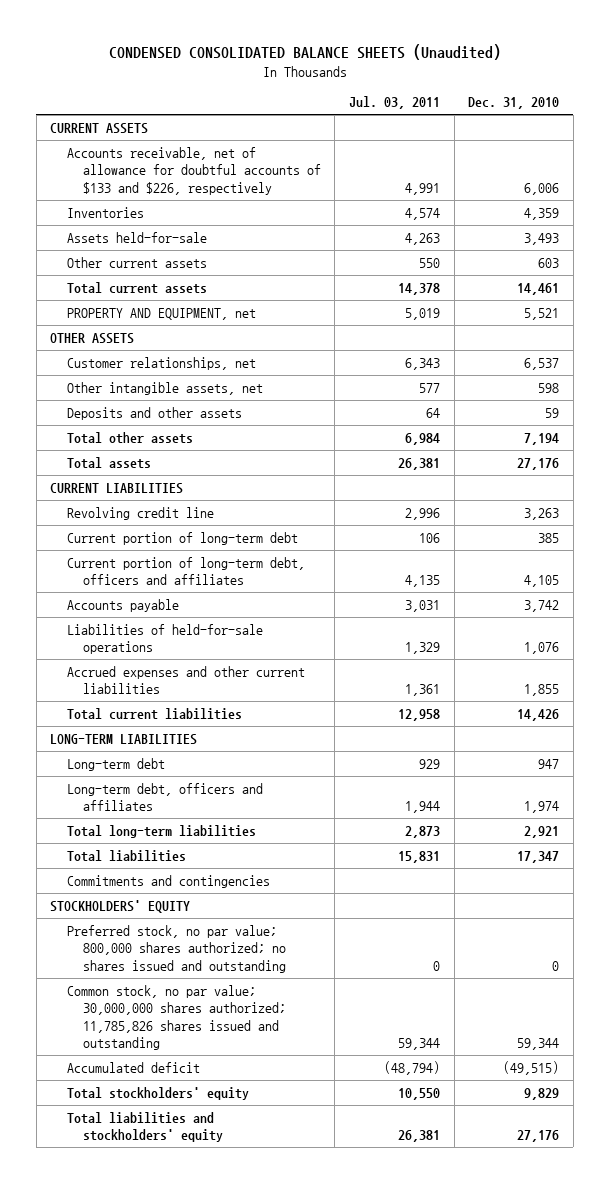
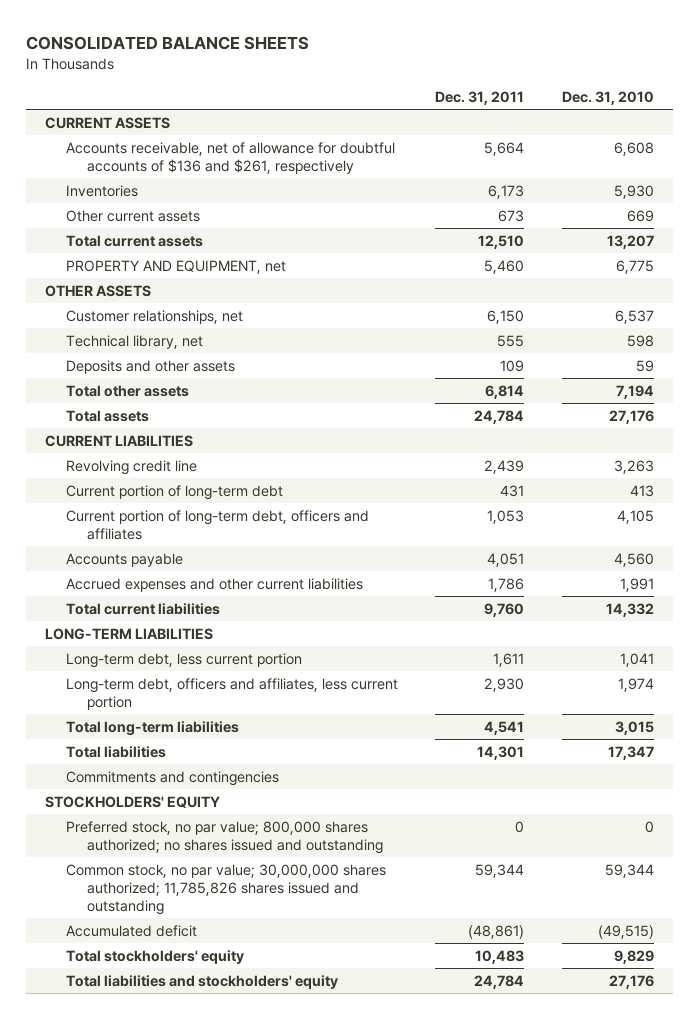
[108,44,501,61] CONDENSED CONSOLIDATED BALANCE SHEETS (Unaudited) -> [26,36,310,51] CONSOLIDATED BALANCE SHEETS
[348,96,440,110] Jul. 03, 2011 -> none
none -> [435,90,525,105] Dec. 31, 2011
[66,231,207,243] Assets held-for-sale -> none
[66,146,321,195] Accounts receivable, net of allowance for doubtful accounts of $133 and $226, respectively -> [66,141,396,174] Accounts receivable, net of allowance for doubtful accounts of $136 and $261, respectively
[524,182,560,195] 6,006 -> [613,141,654,156] 6,608
[524,207,560,220] 4,359 -> [613,184,654,199] 5,930
[538,257,560,268] 603 -> [626,209,654,222] 669
[517,282,560,295] 14,461 -> [606,234,654,249] 13,207
[524,307,560,320] 5,521 -> [615,259,654,274] 6,775
[66,381,263,395] Other intangible assets, net -> [66,334,204,349] Technical library, net
[538,532,560,543] 385 -> [629,484,654,497] 413
[66,623,263,655] Liabilities of held-for-sale operations -> none
[524,599,560,612] 3,742 -> [613,552,654,567] 4,560
[524,684,560,697] 1,855 -> [619,577,654,592] 1,991
[517,708,560,721] 14,426 -> [605,602,654,617] 14,332
[66,757,165,771] Long-term debt -> [66,652,303,668] Long-term debt, less current portion
[538,758,560,769] 947 -> [619,652,654,667] 1,041
[66,782,263,812] Long-term debt, officers and affiliates -> [66,677,399,710] Long-term debt, officers and affiliates, less current portion
[524,825,560,838] 2,921 -> [614,720,654,735] 3,015

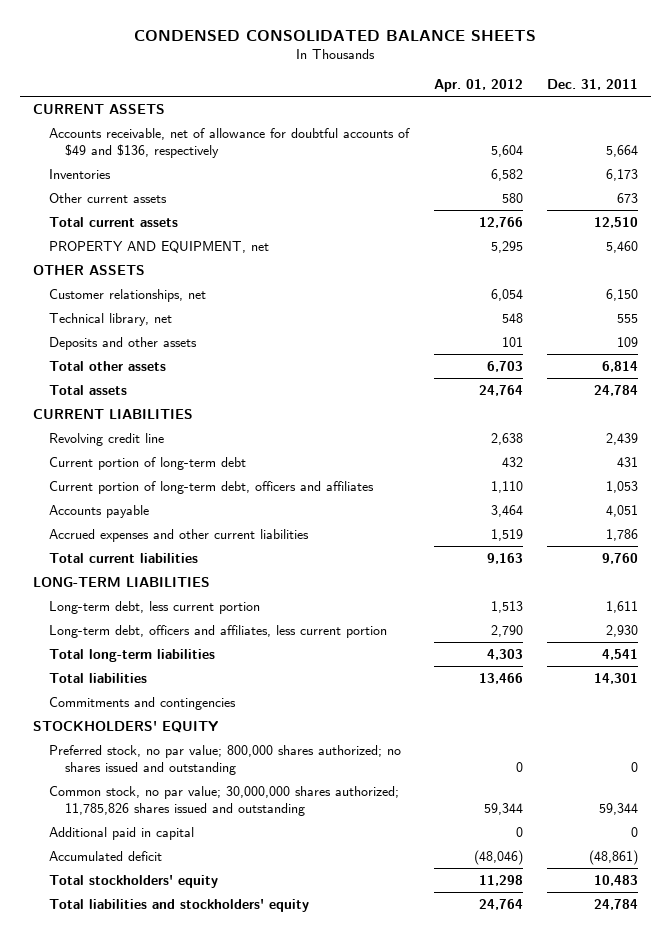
[26,36,310,51] CONSOLIDATED BALANCE SHEETS -> [134,29,537,41] CONDENSED CONSOLIDATED BALANCE SHEETS
[561,90,654,105] Dec. 31, 2010 -> none
none -> [433,78,523,92] Apr. 01, 2012
[66,141,396,174] Accounts receivable, net of allowance for doubtful accounts of $136 and $261, respectively -> [48,127,410,158] Accounts receivable, net of allowance for doubtful accounts of $49 and $136, respectively
none -> [48,826,194,840] Additional paid in capital

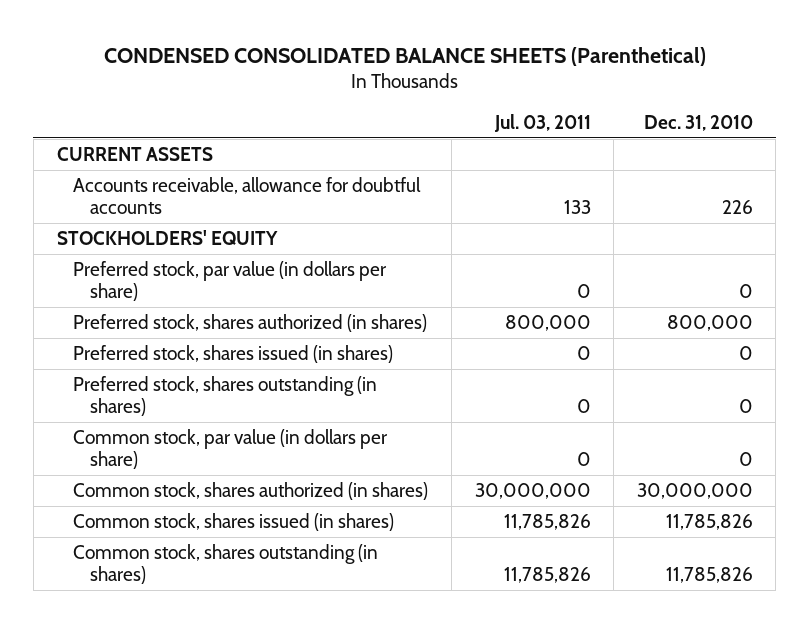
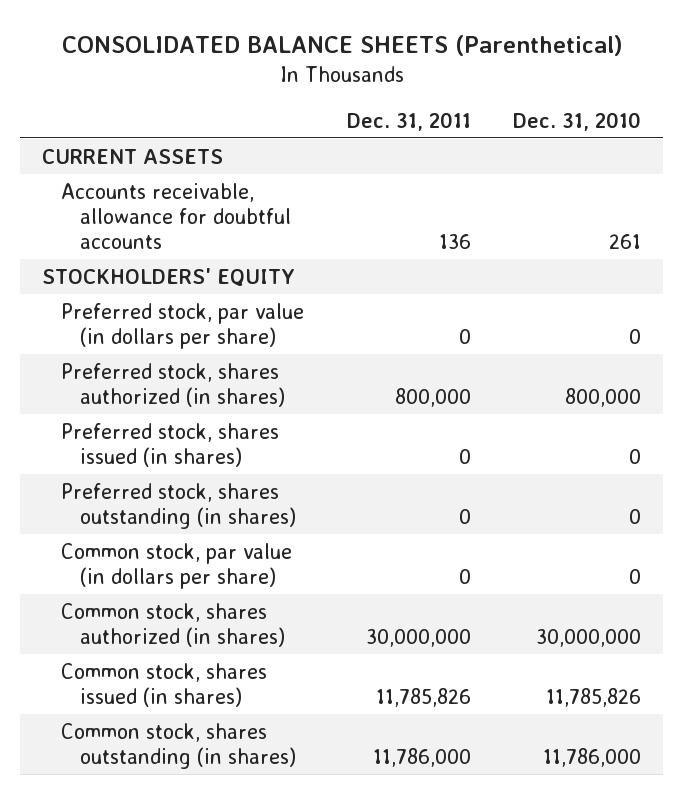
[103,46,706,66] CONDENSED CONSOLIDATED BALANCE SHEETS (Parenthetical) -> [61,35,623,57] CONSOLIDATED BALANCE SHEETS (Parenthetical)
[493,113,591,132] Jul. 03, 2011 -> none
none -> [346,111,471,131] Dec. 31, 2011
[721,200,753,215] 226 -> [609,234,642,250] 261
[665,567,753,584] 11,785,826 -> [543,747,642,767] 11,786,000

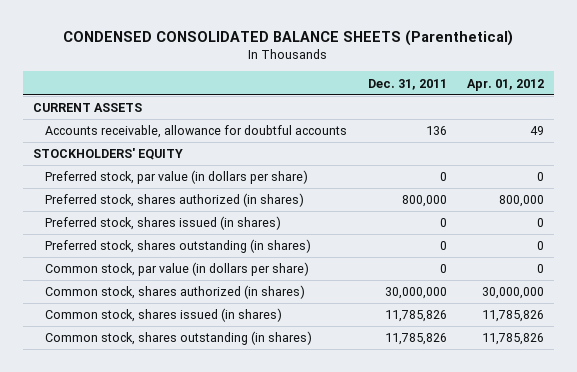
[61,35,623,57] CONSOLIDATED BALANCE SHEETS (Parenthetical) -> [63,30,514,47] CONDENSED CONSOLIDATED BALANCE SHEETS (Parenthetical)
[513,111,642,131] Dec. 31, 2010 -> none
none -> [466,78,544,91] Apr. 01, 2012
[372,747,471,767] 11,786,000 -> [384,333,447,346] 11,785,826

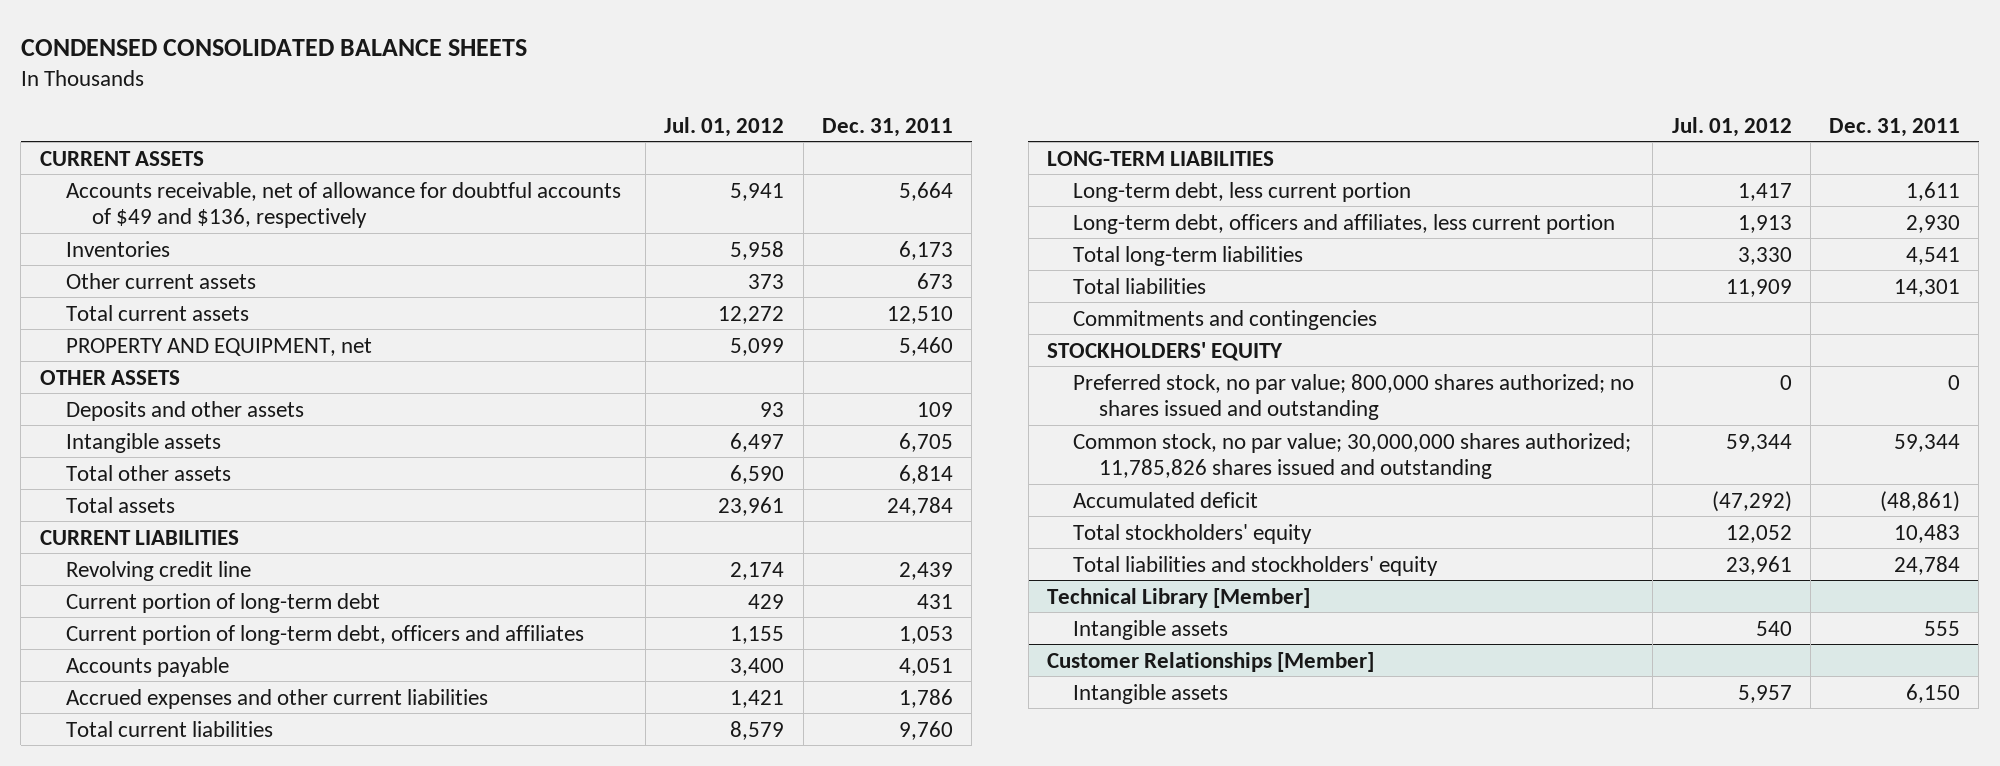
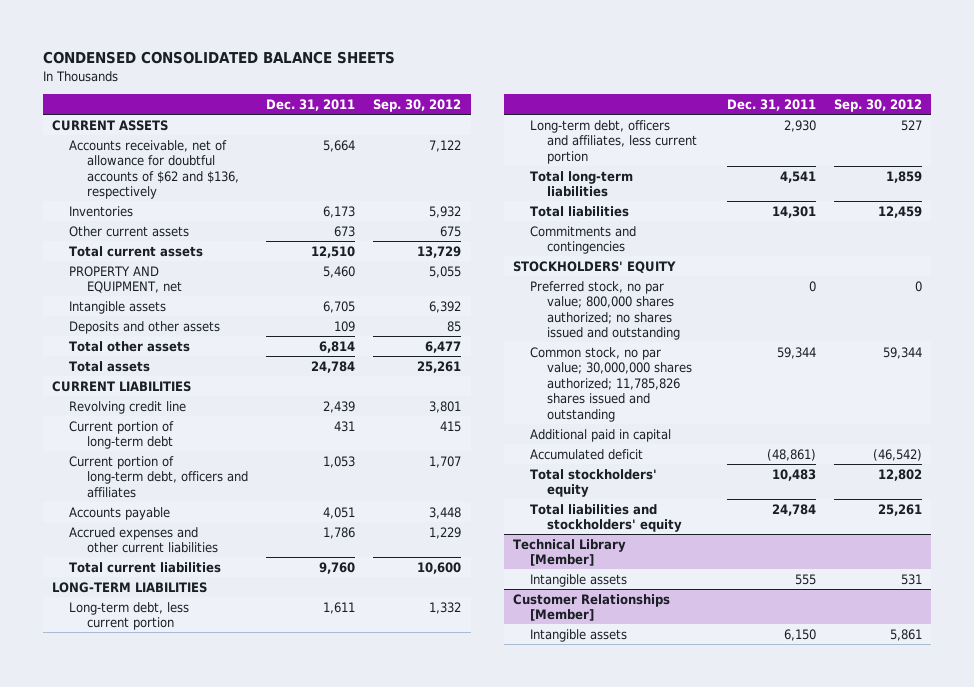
[664,116,785,137] Jul. 01, 2012 -> none
none -> [373,99,462,113] Sep. 30, 2012
[65,181,621,229] Accounts receivable, net of allowance for doubtful accounts of $49 and $136, respectively -> [69,139,239,200] Accounts receivable, net of allowance for doubtful accounts of $62 and $136, respectively
[39,369,180,385] OTHER ASSETS -> none
[65,400,304,421] Deposits and other assets -> [69,320,221,334] Deposits and other assets
none -> [530,428,672,442] Additional paid in capital

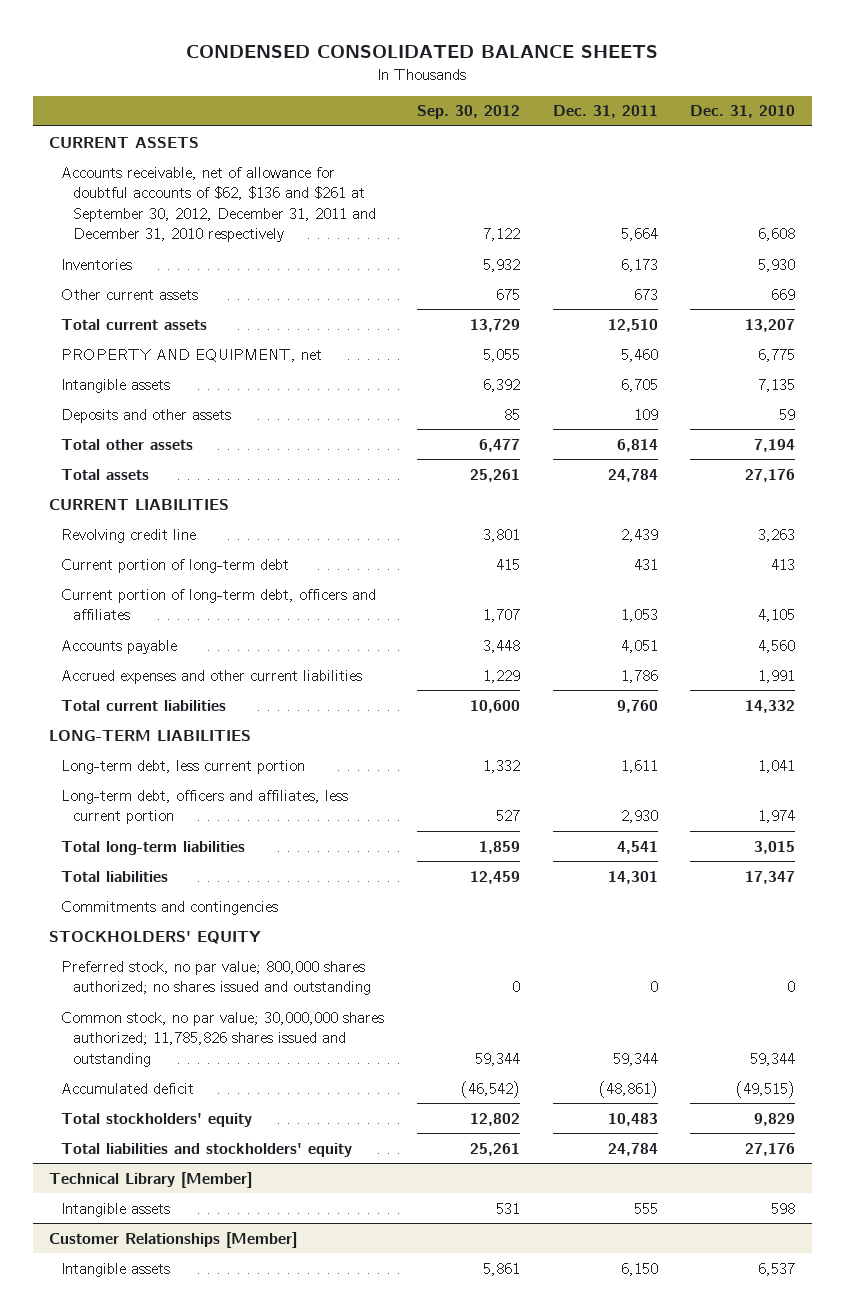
none -> [690,105,796,119] Dec. 31, 2010
[69,139,239,200] Accounts receivable, net of allowance for doubtful accounts of $62 and $136, respectively -> [61,166,376,243] Accounts receivable, net of allowance for doubtful accounts of $62, $136 and $261 at September 30, 2012, December 31, 2011 and December 31, 2010 respectively
[530,428,672,442] Additional paid in capital -> none

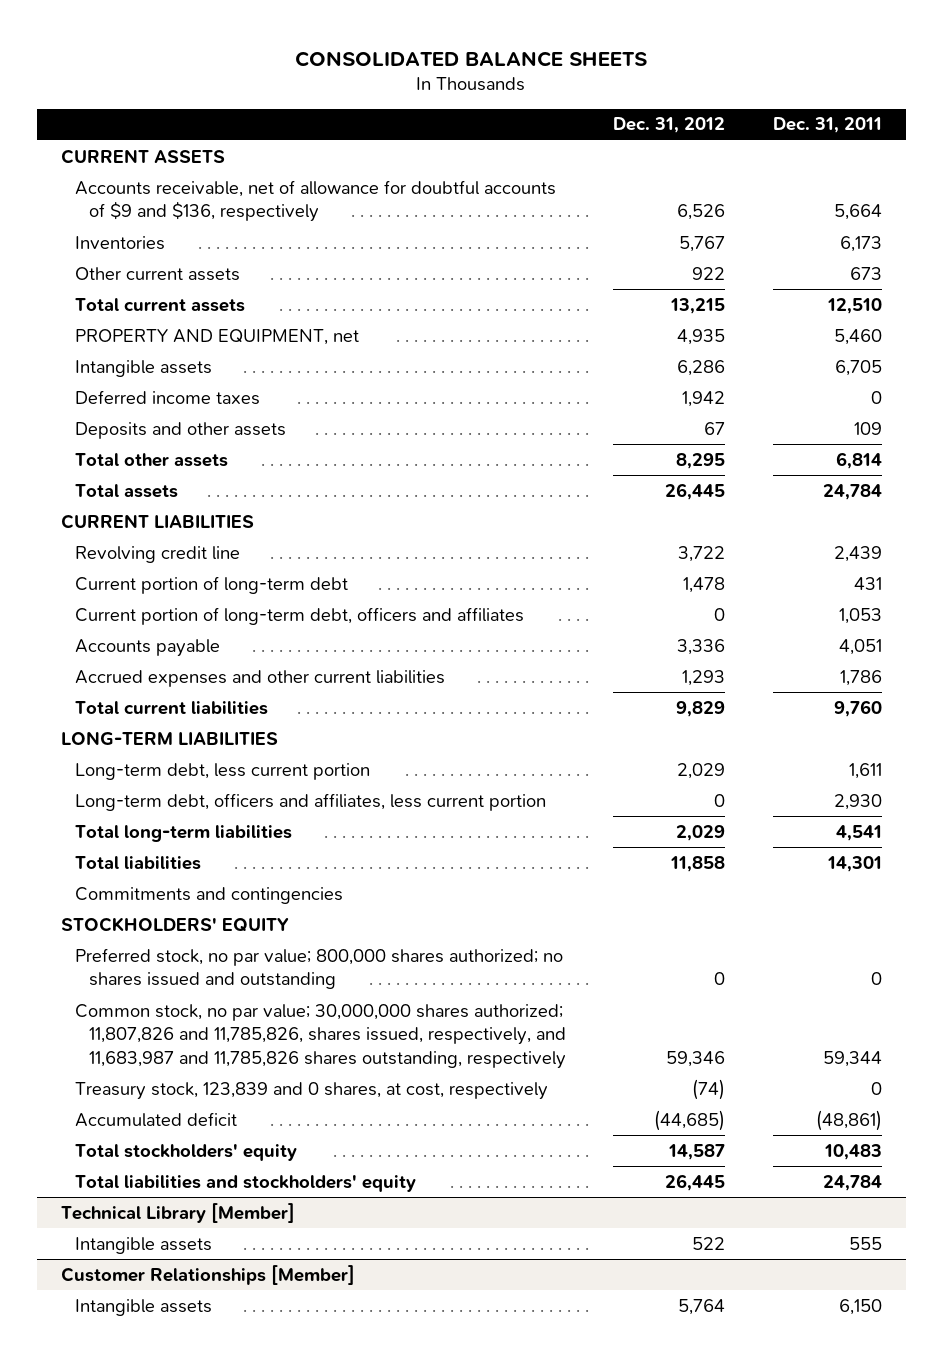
[186,44,659,58] CONDENSED CONSOLIDATED BALANCE SHEETS -> [295,50,648,67] CONSOLIDATED BALANCE SHEETS
[416,105,520,120] Sep. 30, 2012 -> none
[690,105,796,119] Dec. 31, 2010 -> none
none -> [613,117,726,134] Dec. 31, 2012
[61,166,376,243] Accounts receivable, net of allowance for doubtful accounts of $62, $136 and $261 at September 30, 2012, December 31, 2011 and December 31, 2010 respectively -> [74,179,556,223] Accounts receivable, net of allowance for doubtful accounts of $9 and $136, respectively
none -> [74,389,260,405] Deferred income taxes
[61,1011,385,1067] Common stock, no par value; 30,000,000 shares authorized; 11,785,826 shares issued and outstanding -> [74,1003,566,1070] Common stock, no par value; 30,000,000 shares authorized; 11,807,826 and 11,785,826, shares issued, respectively, and 11,683,987 and 11,785,826 shares outstanding, respectively
none -> [74,1081,548,1100] Treasury stock, 123,839 and 0 shares, at cost, respectively

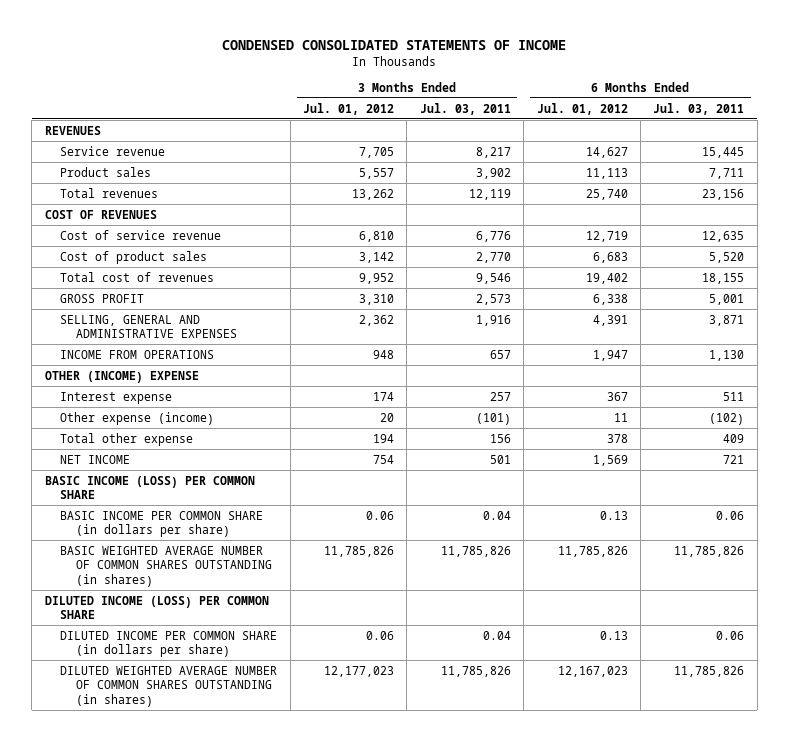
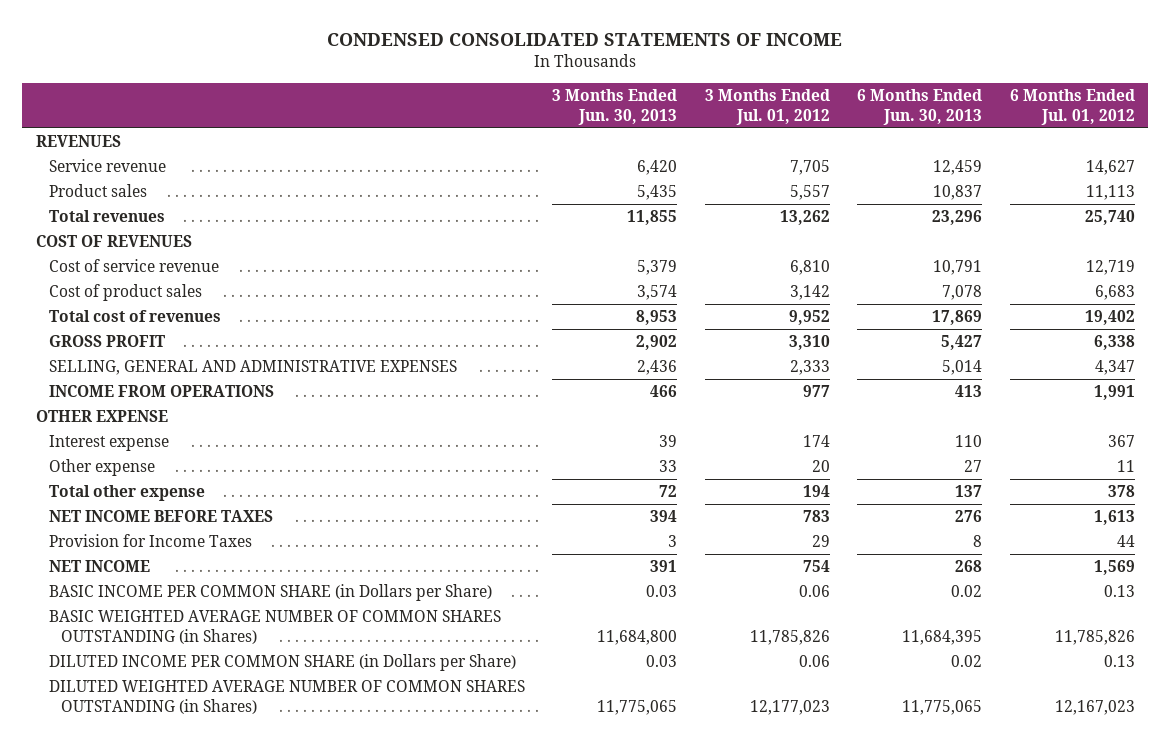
[419,102,511,115] Jul. 03, 2011 -> none
[653,102,745,115] Jul. 03, 2011 -> none
none -> [552,89,678,125] 3 Months Ended Jun. 30, 2013
none -> [857,89,983,125] 6 Months Ended Jun. 30, 2013
[359,314,395,326] 2,362 -> [789,360,830,376] 2,333
[592,314,628,326] 4,391 -> [1094,360,1135,376] 4,347
[373,349,395,359] 948 -> [802,385,830,398] 977
[592,349,628,361] 1,947 -> [1093,385,1135,401] 1,991
[44,370,199,383] OTHER (INCOME) EXPENSE -> [36,410,169,423] OTHER EXPENSE
[60,411,215,425] Other expense (income) -> [48,459,155,477] Other expense
none -> [48,510,273,523] NET INCOME BEFORE TAXES
none -> [48,534,252,548] Provision for Income Taxes
[44,475,255,500] BASIC INCOME (LOSS) PER COMMON SHARE -> none
[44,595,269,620] DILUTED INCOME (LOSS) PER COMMON SHARE -> none
[60,510,264,538] BASIC INCOME PER COMMON SHARE (in dollars per share) -> [48,584,492,602] BASIC INCOME PER COMMON SHARE (in Dollars per Share)
[60,545,273,587] BASIC WEIGHTED AVERAGE NUMBER OF COMMON SHARES OUTSTANDING (in shares) -> [48,610,501,645] BASIC WEIGHTED AVERAGE NUMBER OF COMMON SHARES OUTSTANDING (in Shares)
[60,630,278,658] DILUTED INCOME PER COMMON SHARE (in dollars per share) -> [48,654,516,672] DILUTED INCOME PER COMMON SHARE (in Dollars per Share)
[60,665,278,707] DILUTED WEIGHTED AVERAGE NUMBER OF COMMON SHARES OUTSTANDING (in shares) -> [48,680,525,715] DILUTED WEIGHTED AVERAGE NUMBER OF COMMON SHARES OUTSTANDING (in Shares)

